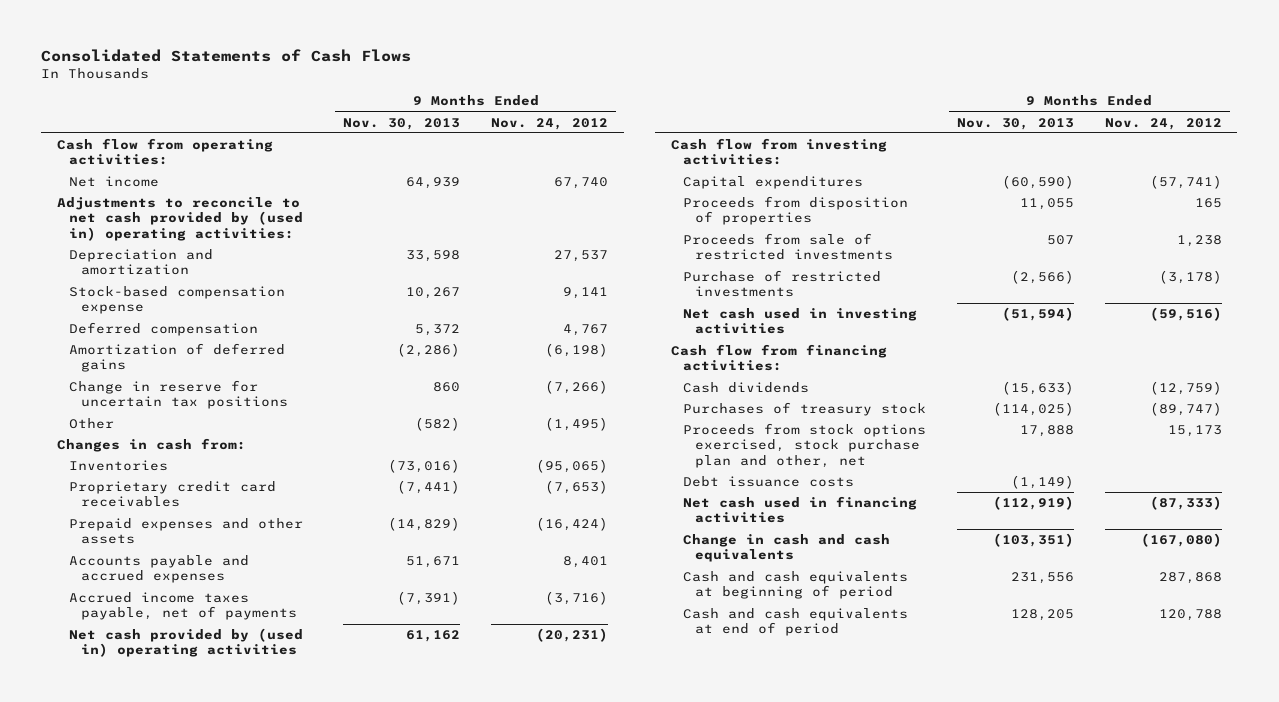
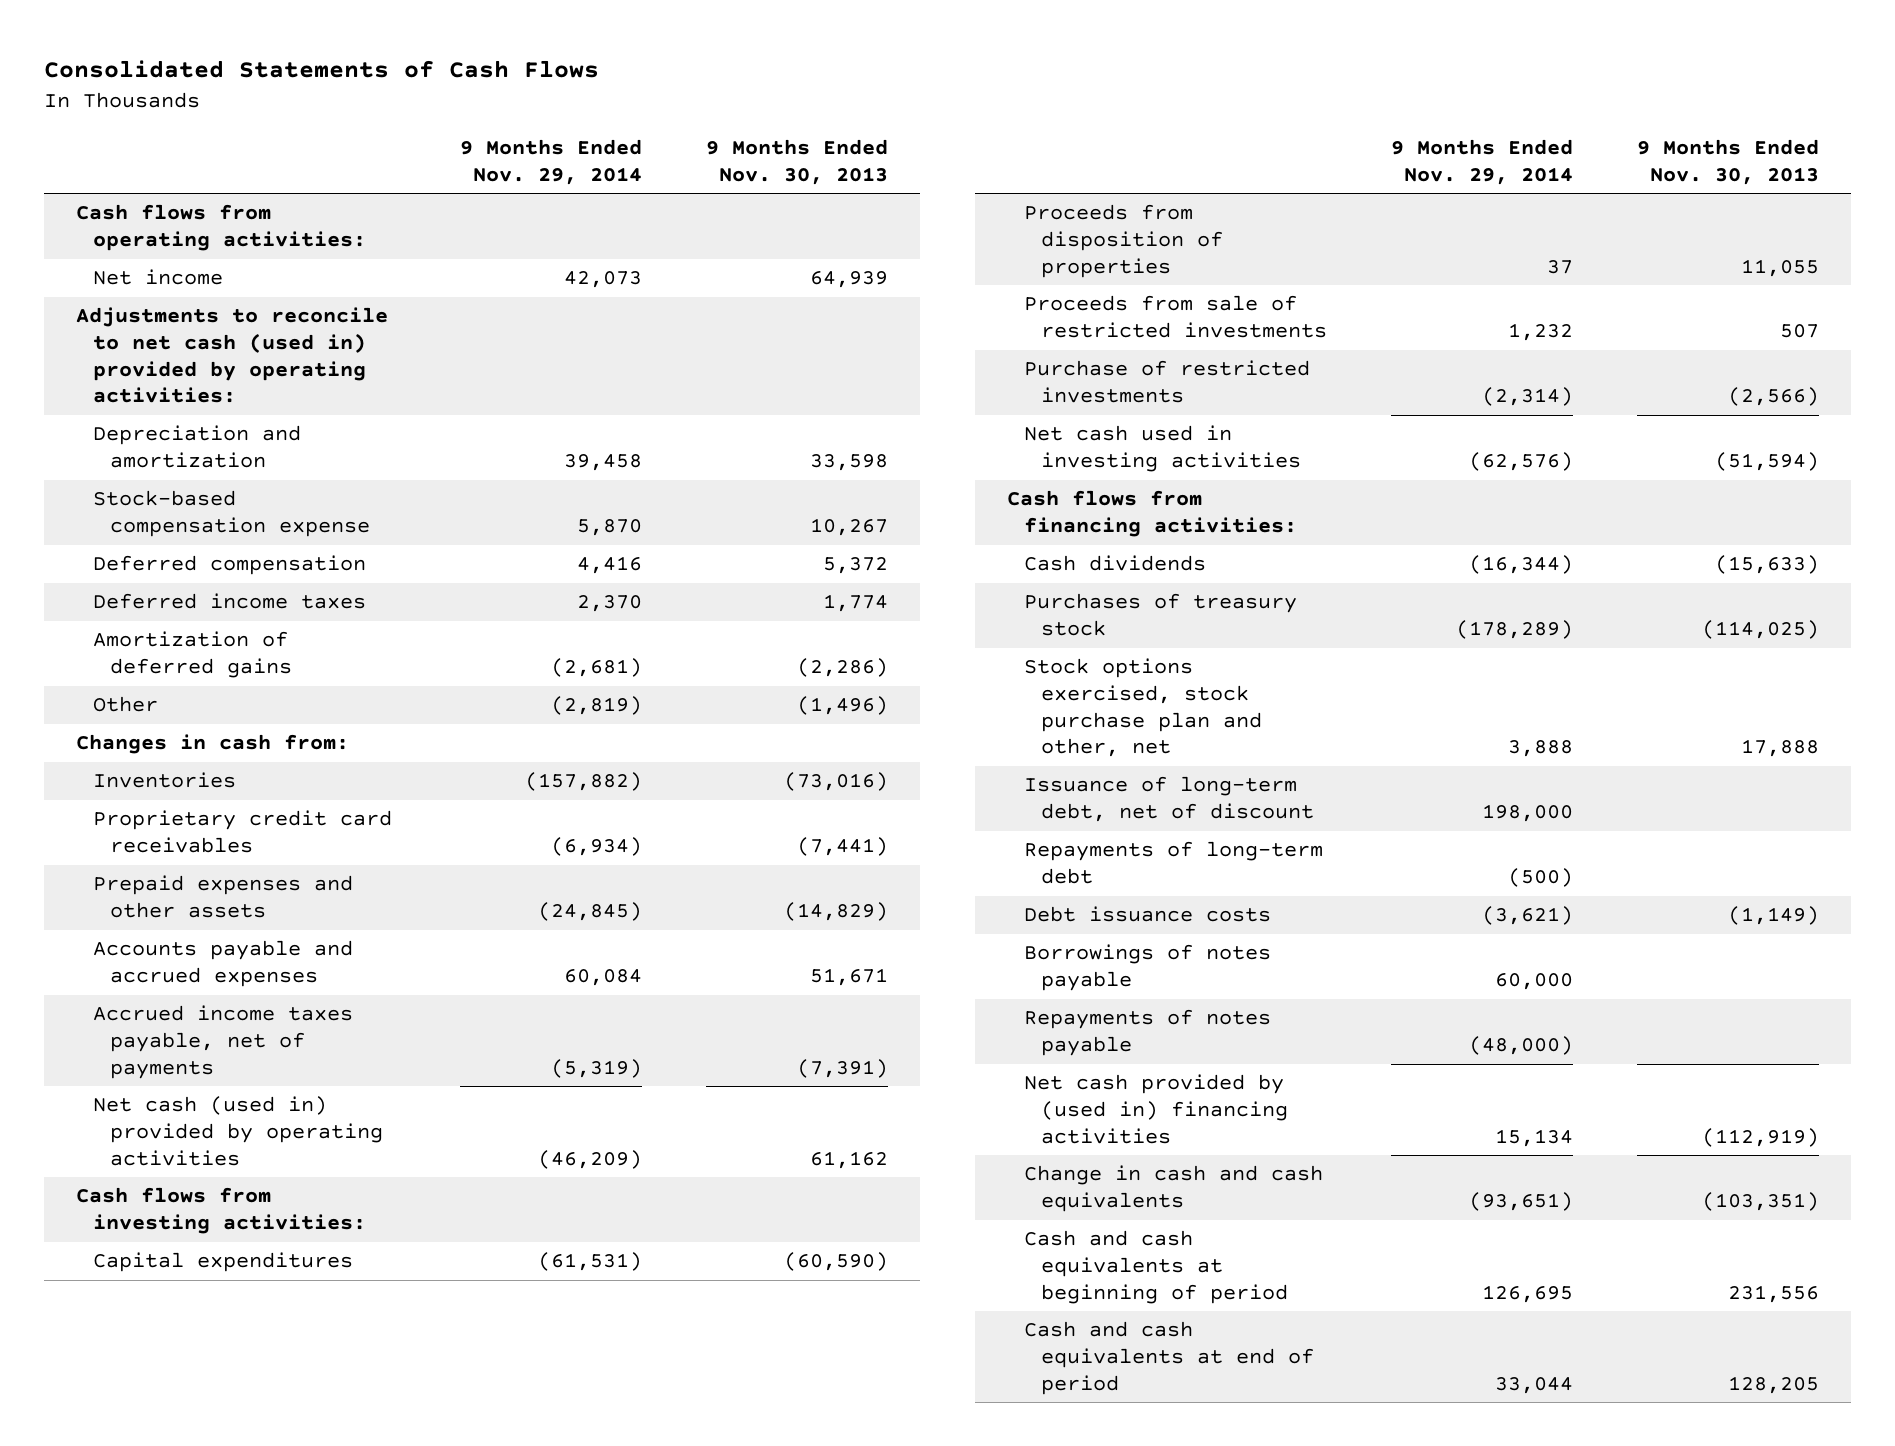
[491,117,609,130] Nov. 24, 2012 -> none
none -> [459,139,642,185] 9 Months Ended Nov. 29, 2014
[57,138,274,166] Cash flow from operating activities: -> [75,204,366,252] Cash flows from operating activities:
[57,197,304,241] Adjustments to reconcile to net cash provided by (used in) operating activities: -> [75,307,388,404] Adjustments to reconcile to net cash (used in) provided by operating activities:
none -> [92,593,366,610] Deferred income taxes
[69,380,289,410] Change in reserve for uncertain tax positions -> none
[415,417,461,432] (582) -> [797,696,889,716] (1,496)
[69,628,304,658] Net cash provided by (used in) operating activities -> [92,1096,383,1166] Net cash (used in) provided by operating activities
[670,138,887,166] Cash flow from investing activities: -> [75,1187,366,1235] Cash flows from investing activities:
[670,344,887,372] Cash flow from financing activities: -> [1006,490,1297,538] Cash flows from financing activities:
[682,423,926,468] Proceeds from stock options exercised, stock purchase plan and other, net -> [1023,658,1263,758] Stock options exercised, stock purchase plan and other, net
none -> [1023,776,1315,823] Issuance of long-term debt, net of discount
none -> [1023,841,1323,885] Repayments of long-term debt
none -> [1023,944,1271,992] Borrowings of notes payable
none -> [1023,1009,1271,1057] Repayments of notes payable
[682,496,917,524] Net cash used in financing activities -> [1023,1074,1289,1144] Net cash provided by (used in) financing activities

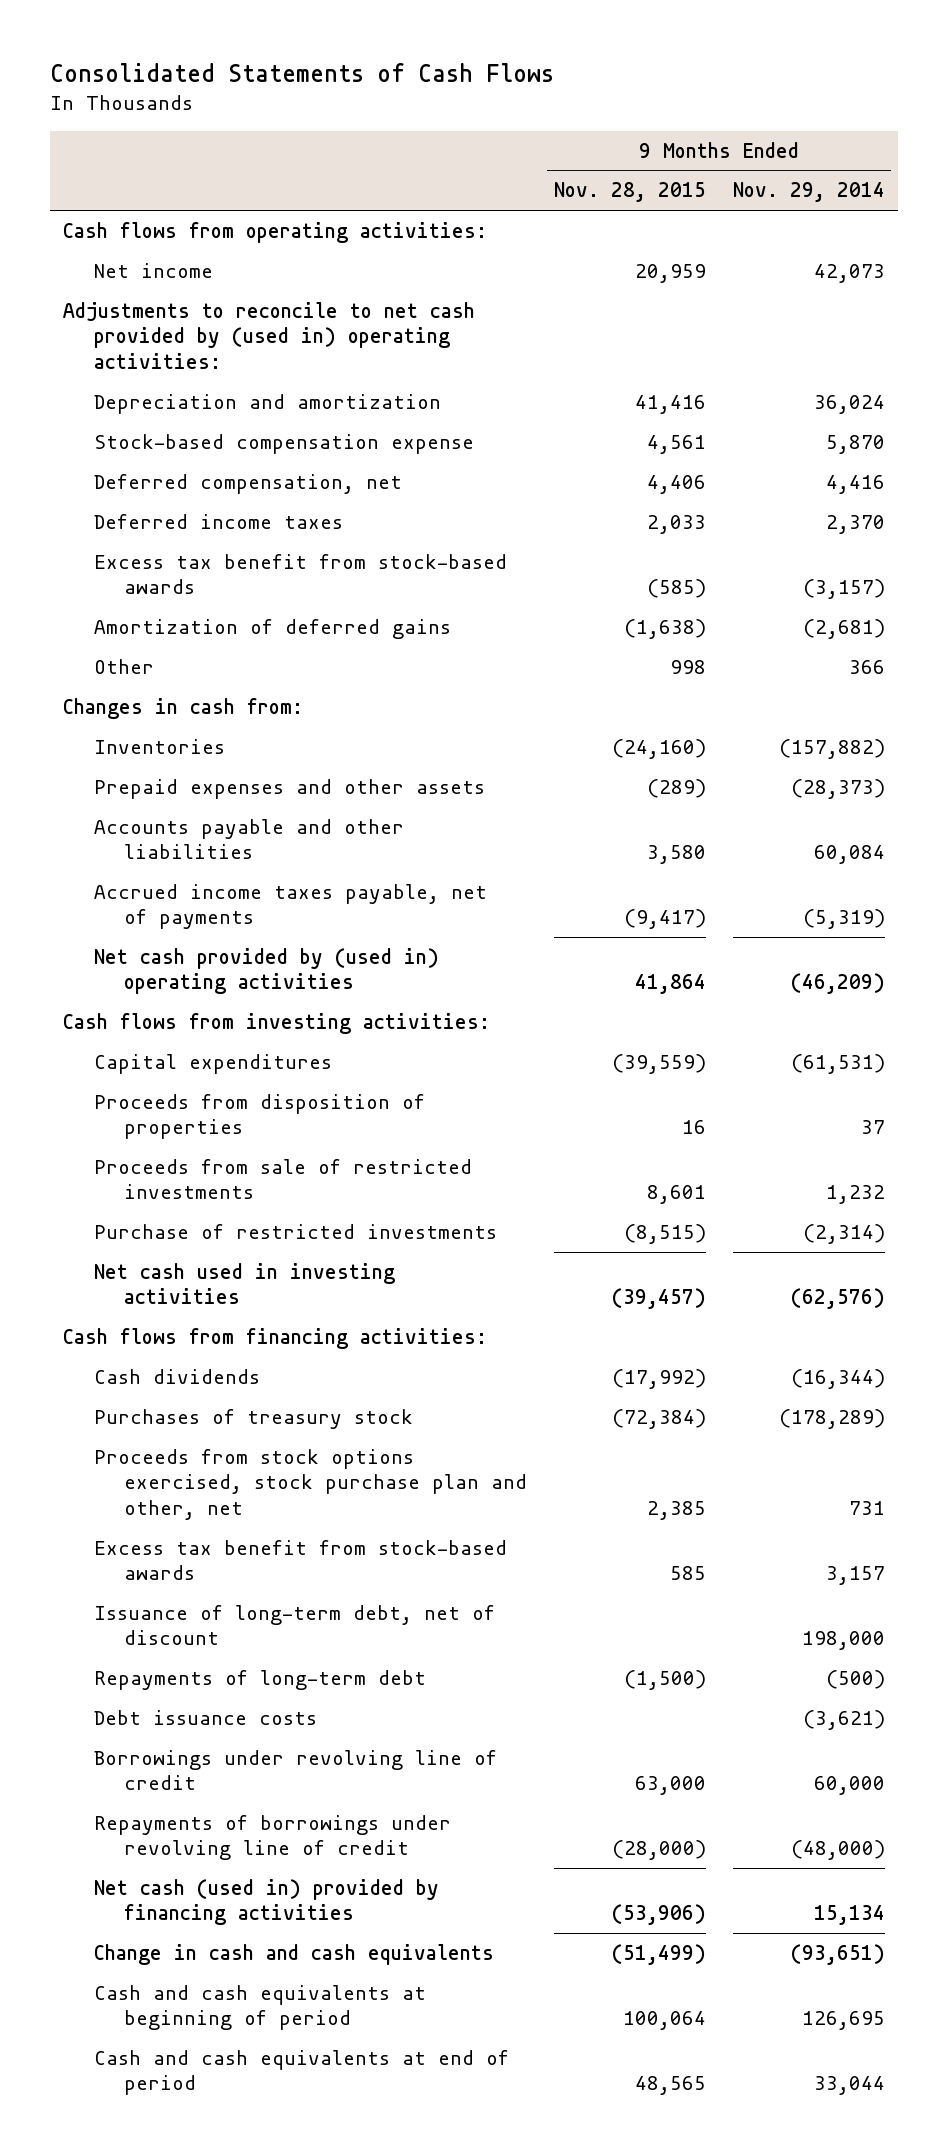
[706,139,889,185] 9 Months Ended Nov. 30, 2013 -> none
none -> [553,182,706,203] Nov. 28, 2015
[75,307,388,404] Adjustments to reconcile to net cash (used in) provided by operating activities: -> [63,302,476,369] Adjustments to reconcile to net cash provided by (used in) operating activities:
[563,454,642,472] 39,458 -> [813,395,885,415] 36,024
[92,555,366,576] Deferred compensation -> [93,474,402,495] Deferred compensation, net
none -> [93,554,507,595] Excess tax benefit from stock-based awards
[550,696,642,716] (2,819) -> [848,660,885,675] 366
[92,810,392,854] Proprietary credit card receivables -> none
[537,902,642,922] (24,845) -> [790,779,885,800] (28,373)
[92,940,353,988] Accounts payable and accrued expenses -> [93,819,404,860] Accounts payable and other liabilities
[92,1096,383,1166] Net cash (used in) provided by operating activities -> [93,948,439,995] Net cash provided by (used in) operating activities
[1023,658,1263,758] Stock options exercised, stock purchase plan and other, net -> [93,1449,527,1520] Proceeds from stock options exercised, stock purchase plan and other, net
[1508,740,1574,758] 3,888 -> [848,1500,885,1515] 731
none -> [93,1540,507,1581] Excess tax benefit from stock-based awards
[1023,944,1271,992] Borrowings of notes payable -> none
[1023,1009,1271,1057] Repayments of notes payable -> none
none -> [93,1750,497,1791] Borrowings under revolving line of credit
none -> [93,1815,451,1861] Repayments of borrowings under revolving line of credit
[1023,1074,1289,1144] Net cash provided by (used in) financing activities -> [93,1879,439,1926] Net cash (used in) provided by financing activities

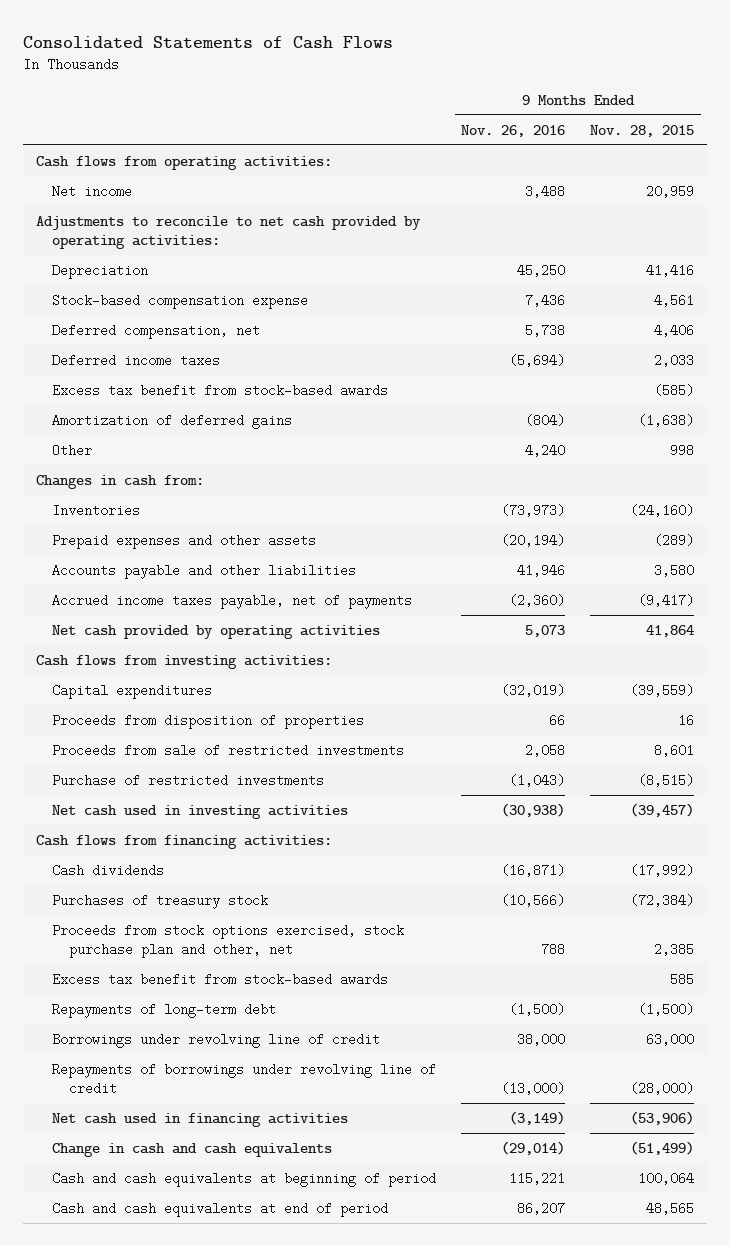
[732,182,885,203] Nov. 29, 2014 -> none
none -> [461,124,566,137] Nov. 26, 2016
[63,302,476,369] Adjustments to reconcile to net cash provided by (used in) operating activities: -> [35,215,421,249] Adjustments to reconcile to net cash provided by operating activities:
[93,394,441,415] Depreciation and amortization -> [52,263,149,279] Depreciation
[93,948,439,995] Net cash provided by (used in) operating activities -> [52,624,381,639] Net cash provided by operating activities
[93,1605,495,1646] Issuance of long-term debt, net of discount -> none
[93,1710,317,1726] Debt issuance costs -> none
[93,1879,439,1926] Net cash (used in) provided by financing activities -> [52,1112,349,1127] Net cash used in financing activities

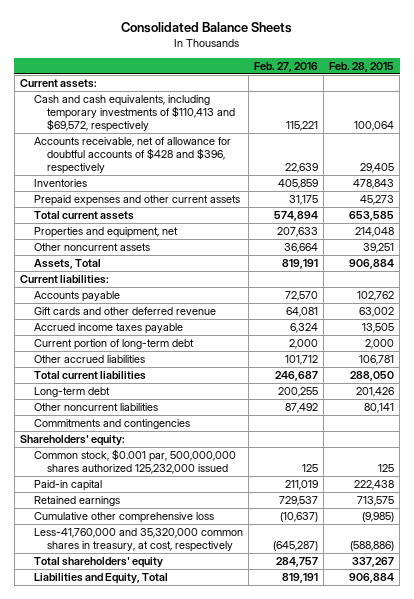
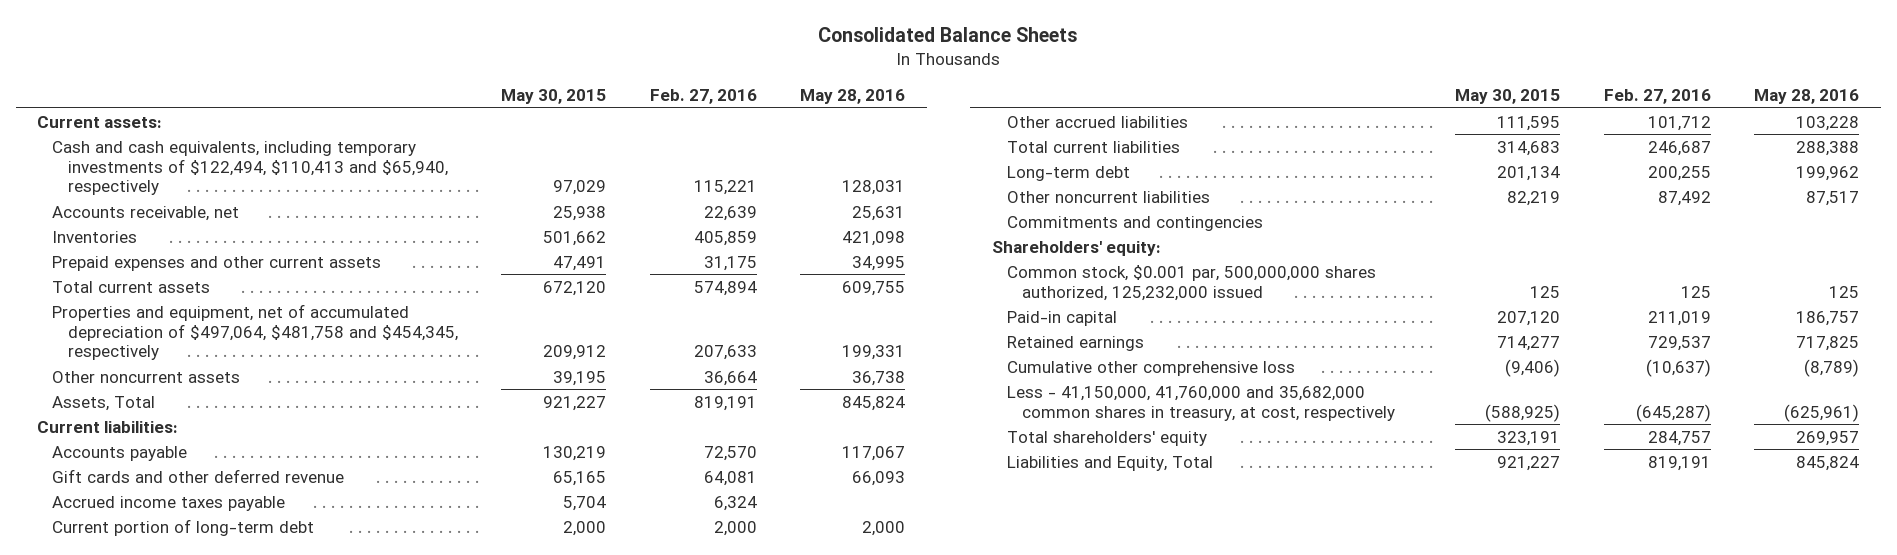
[329,61,395,72] Feb. 28, 2015 -> none
none -> [501,89,607,105] May 30, 2015
none -> [800,89,906,105] May 28, 2016
[33,94,236,133] Cash and cash equivalents, including temporary investments of $110,413 and $69,572, respectively -> [52,140,448,196] Cash and cash equivalents, including temporary investments of $122,494, $110,413 and $65,940, respectively
[33,136,231,175] Accounts receivable, net of allowance for doubtful accounts of $428 and $396, respectively -> [52,205,240,221] Accounts receivable, net
[33,226,178,238] Properties and equipment, net -> [52,303,458,361] Properties and equipment, net of accumulated depreciation of $497,064, $481,758 and $454,345, respectively
[33,448,236,475] Common stock, $0.001 par, 500,000,000 shares authorized 125,232,000 issued -> [1006,264,1376,301] Common stock, $0.001 par, 500,000,000 shares authorized, 125,232,000 issued
[33,527,243,553] Less-41,760,000 and 35,320,000 common shares in treasury, at cost, respectively -> [1006,385,1395,421] Less - 41,150,000, 41,760,000 and 35,682,000 common shares in treasury, at cost, respectively

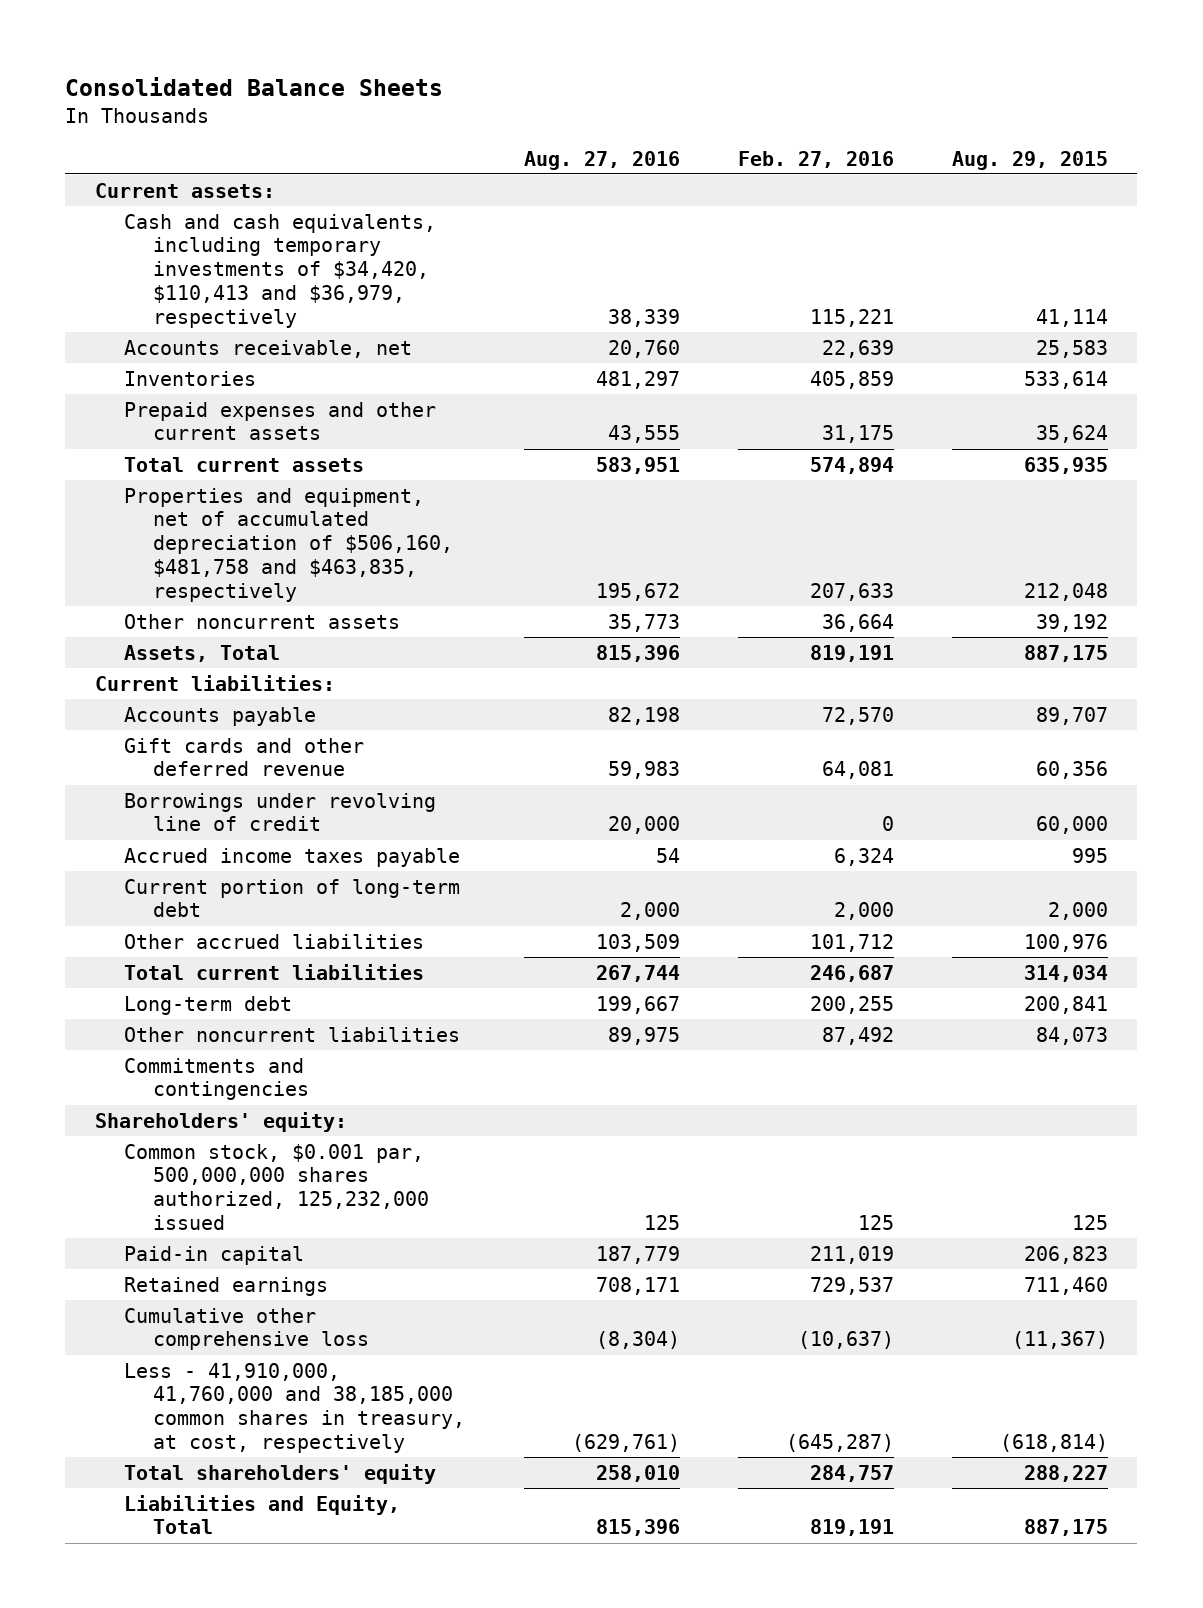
[501,89,607,105] May 30, 2015 -> none
[800,89,906,105] May 28, 2016 -> none
none -> [523,150,680,170] Aug. 27, 2016
none -> [952,150,1109,170] Aug. 29, 2015
[52,140,448,196] Cash and cash equivalents, including temporary investments of $122,494, $110,413 and $65,940, respectively -> [123,213,436,328] Cash and cash equivalents, including temporary investments of $34,420, $110,413 and $36,979, respectively
[52,303,458,361] Properties and equipment, net of accumulated depreciation of $497,064, $481,758 and $454,345, respectively -> [123,487,454,602] Properties and equipment, net of accumulated depreciation of $506,160, $481,758 and $463,835, respectively
none -> [123,792,436,832] Borrowings under revolving line of credit
[1006,385,1395,421] Less - 41,150,000, 41,760,000 and 35,682,000 common shares in treasury, at cost, respectively -> [123,1362,466,1454] Less - 41,910,000, 41,760,000 and 38,185,000 common shares in treasury, at cost, respectively

